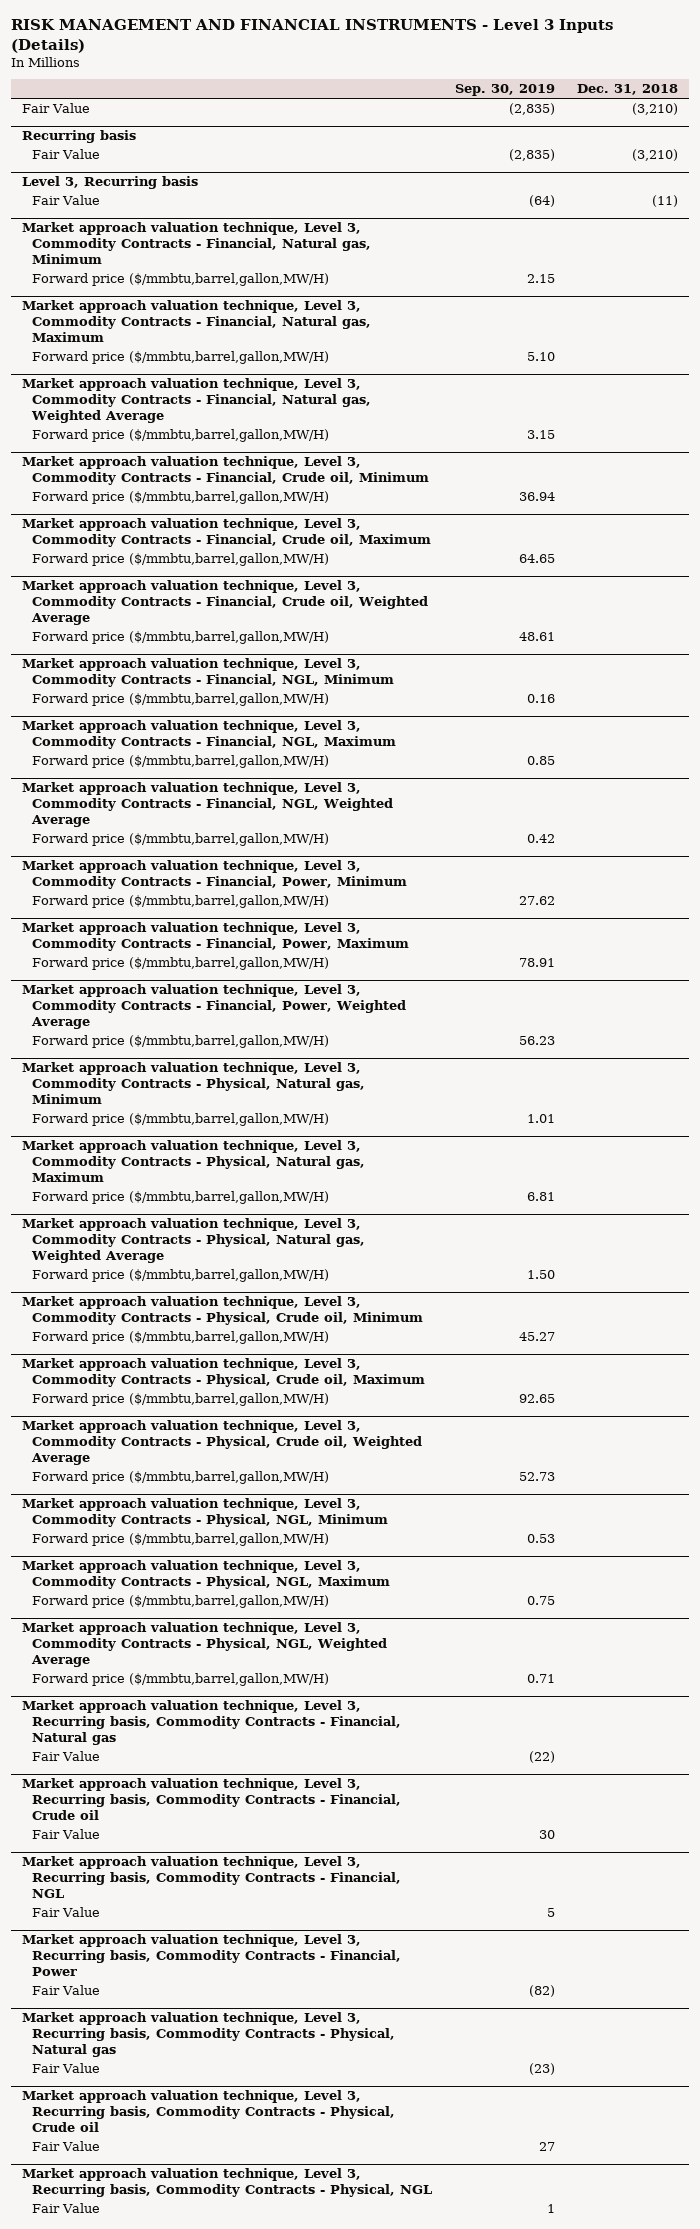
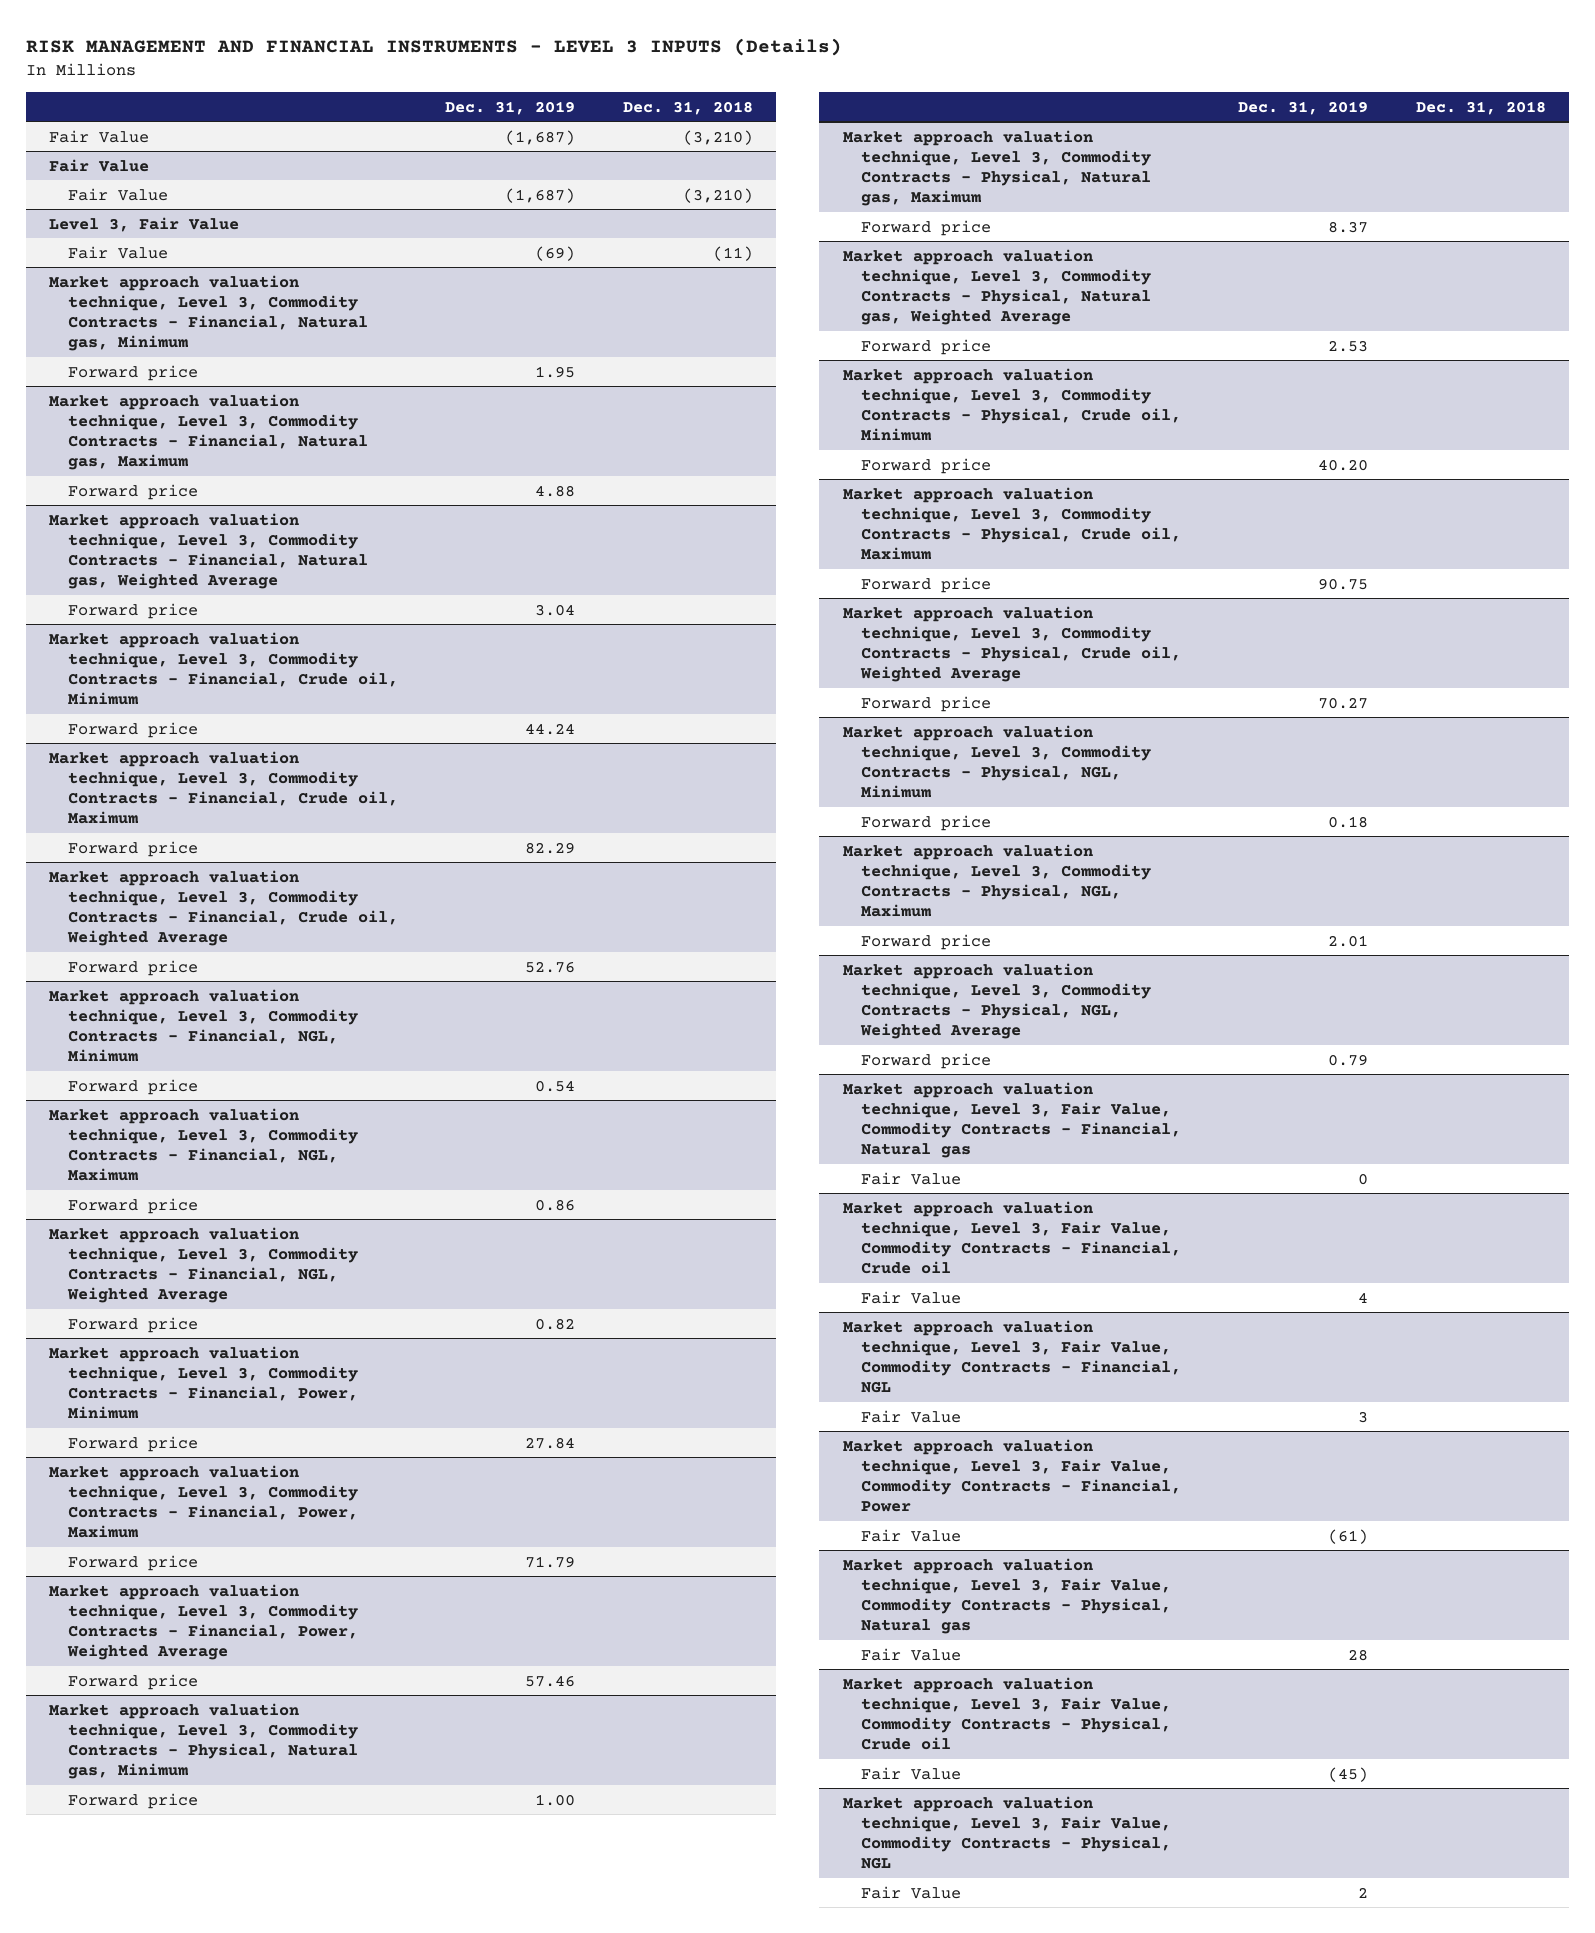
[10,19,613,53] RISK MANAGEMENT AND FINANCIAL INSTRUMENTS - Level 3 Inputs (Details) -> [25,38,842,57] RISK MANAGEMENT AND FINANCIAL INSTRUMENTS - LEVEL 3 INPUTS (Details)
[454,84,555,97] Sep. 30, 2019 -> none
none -> [445,100,576,115] Dec. 31, 2019
[22,130,137,144] Recurring basis -> [49,158,150,172] Fair Value
[22,176,199,190] Level 3, Recurring basis -> [49,216,240,232] Level 3, Fair Value
[32,273,330,287] Forward price ($/mmbtu,barrel,gallon,MW/H) -> [67,364,198,381] Forward price
[32,351,330,365] Forward price ($/mmbtu,barrel,gallon,MW/H) -> [67,483,198,500] Forward price
[32,429,330,443] Forward price ($/mmbtu,barrel,gallon,MW/H) -> [67,602,198,619] Forward price
[32,491,330,505] Forward price ($/mmbtu,barrel,gallon,MW/H) -> [67,721,198,738] Forward price
[32,553,330,567] Forward price ($/mmbtu,barrel,gallon,MW/H) -> [67,840,198,857] Forward price
[32,631,330,645] Forward price ($/mmbtu,barrel,gallon,MW/H) -> [67,959,198,976] Forward price
[32,693,330,707] Forward price ($/mmbtu,barrel,gallon,MW/H) -> [67,1078,198,1095] Forward price
[32,755,330,769] Forward price ($/mmbtu,barrel,gallon,MW/H) -> [67,1197,198,1214] Forward price
[32,833,330,847] Forward price ($/mmbtu,barrel,gallon,MW/H) -> [67,1316,198,1333] Forward price
[32,895,330,909] Forward price ($/mmbtu,barrel,gallon,MW/H) -> [67,1435,198,1452] Forward price
[32,957,330,971] Forward price ($/mmbtu,barrel,gallon,MW/H) -> [67,1554,198,1571] Forward price
[32,1035,330,1049] Forward price ($/mmbtu,barrel,gallon,MW/H) -> [67,1673,198,1690] Forward price
[32,1113,330,1127] Forward price ($/mmbtu,barrel,gallon,MW/H) -> [67,1792,198,1809] Forward price
[32,1191,330,1205] Forward price ($/mmbtu,barrel,gallon,MW/H) -> [860,219,991,236] Forward price
[32,1269,330,1283] Forward price ($/mmbtu,barrel,gallon,MW/H) -> [860,338,991,355] Forward price
[32,1331,330,1345] Forward price ($/mmbtu,barrel,gallon,MW/H) -> [860,457,991,474] Forward price
[32,1393,330,1407] Forward price ($/mmbtu,barrel,gallon,MW/H) -> [860,576,991,593] Forward price
[32,1471,330,1485] Forward price ($/mmbtu,barrel,gallon,MW/H) -> [860,695,991,712] Forward price
[32,1533,330,1547] Forward price ($/mmbtu,barrel,gallon,MW/H) -> [860,814,991,831] Forward price
[32,1595,330,1609] Forward price ($/mmbtu,barrel,gallon,MW/H) -> [860,933,991,950] Forward price
[32,1673,330,1687] Forward price ($/mmbtu,barrel,gallon,MW/H) -> [860,1052,991,1069] Forward price
[22,1700,402,1746] Market approach valuation technique, Level 3, Recurring basis, Commodity Contracts - Financial, Natural gas -> [842,1081,1181,1159] Market approach valuation technique, Level 3, Fair Value, Commodity Contracts - Financial, Natural gas
[22,1778,402,1821] Market approach valuation technique, Level 3, Recurring basis, Commodity Contracts - Financial, Crude oil -> [842,1200,1181,1275] Market approach valuation technique, Level 3, Fair Value, Commodity Contracts - Financial, Crude oil
[22,1856,402,1899] Market approach valuation technique, Level 3, Recurring basis, Commodity Contracts - Financial, NGL -> [842,1319,1181,1394] Market approach valuation technique, Level 3, Fair Value, Commodity Contracts - Financial, NGL
[22,1934,402,1977] Market approach valuation technique, Level 3, Recurring basis, Commodity Contracts - Financial, Power -> [842,1438,1181,1513] Market approach valuation technique, Level 3, Fair Value, Commodity Contracts - Financial, Power
[22,2012,396,2058] Market approach valuation technique, Level 3, Recurring basis, Commodity Contracts - Physical, Natural gas -> [842,1557,1171,1635] Market approach valuation technique, Level 3, Fair Value, Commodity Contracts - Physical, Natural gas
[22,2090,396,2133] Market approach valuation technique, Level 3, Recurring basis, Commodity Contracts - Physical, Crude oil -> [842,1676,1171,1751] Market approach valuation technique, Level 3, Fair Value, Commodity Contracts - Physical, Crude oil
[22,2168,433,2198] Market approach valuation technique, Level 3, Recurring basis, Commodity Contracts - Physical, NGL -> [842,1795,1171,1870] Market approach valuation technique, Level 3, Fair Value, Commodity Contracts - Physical, NGL

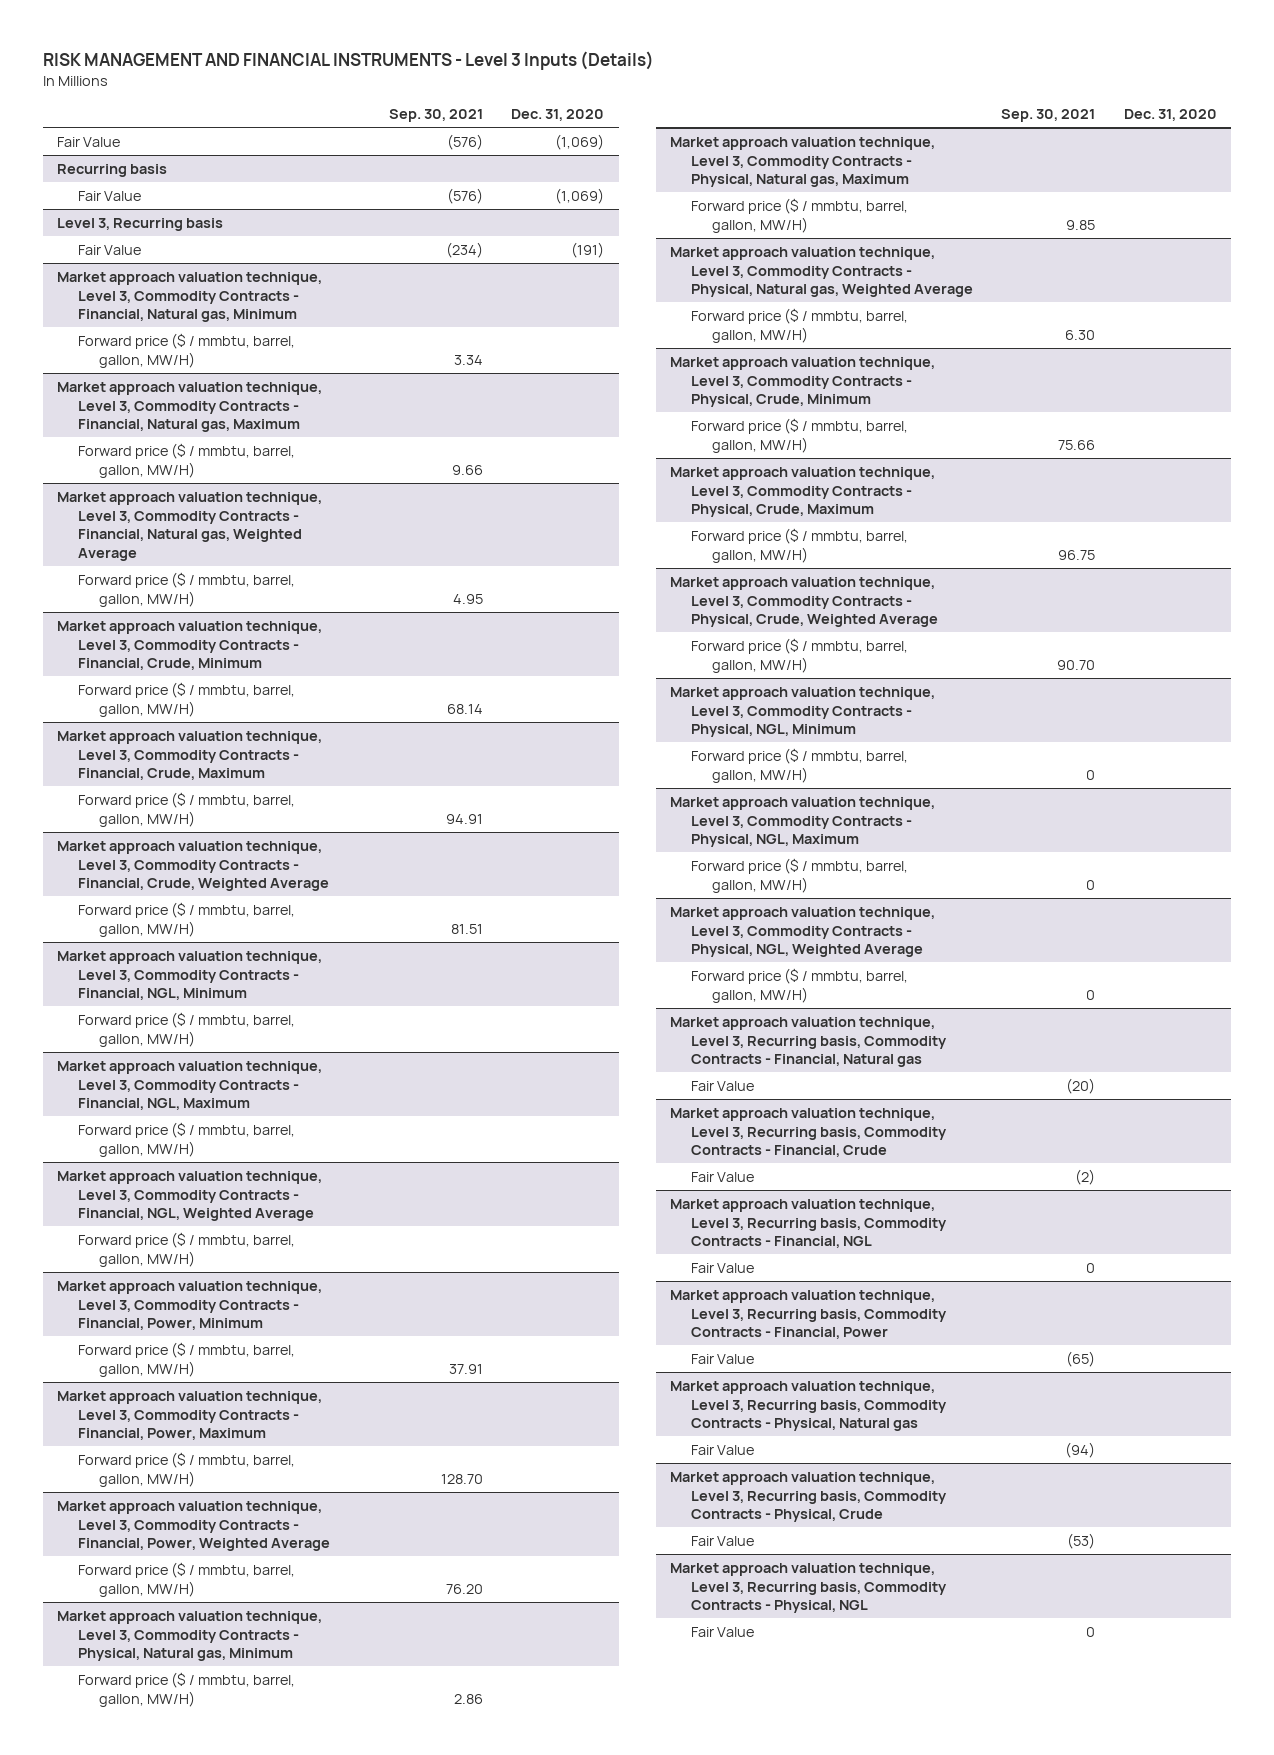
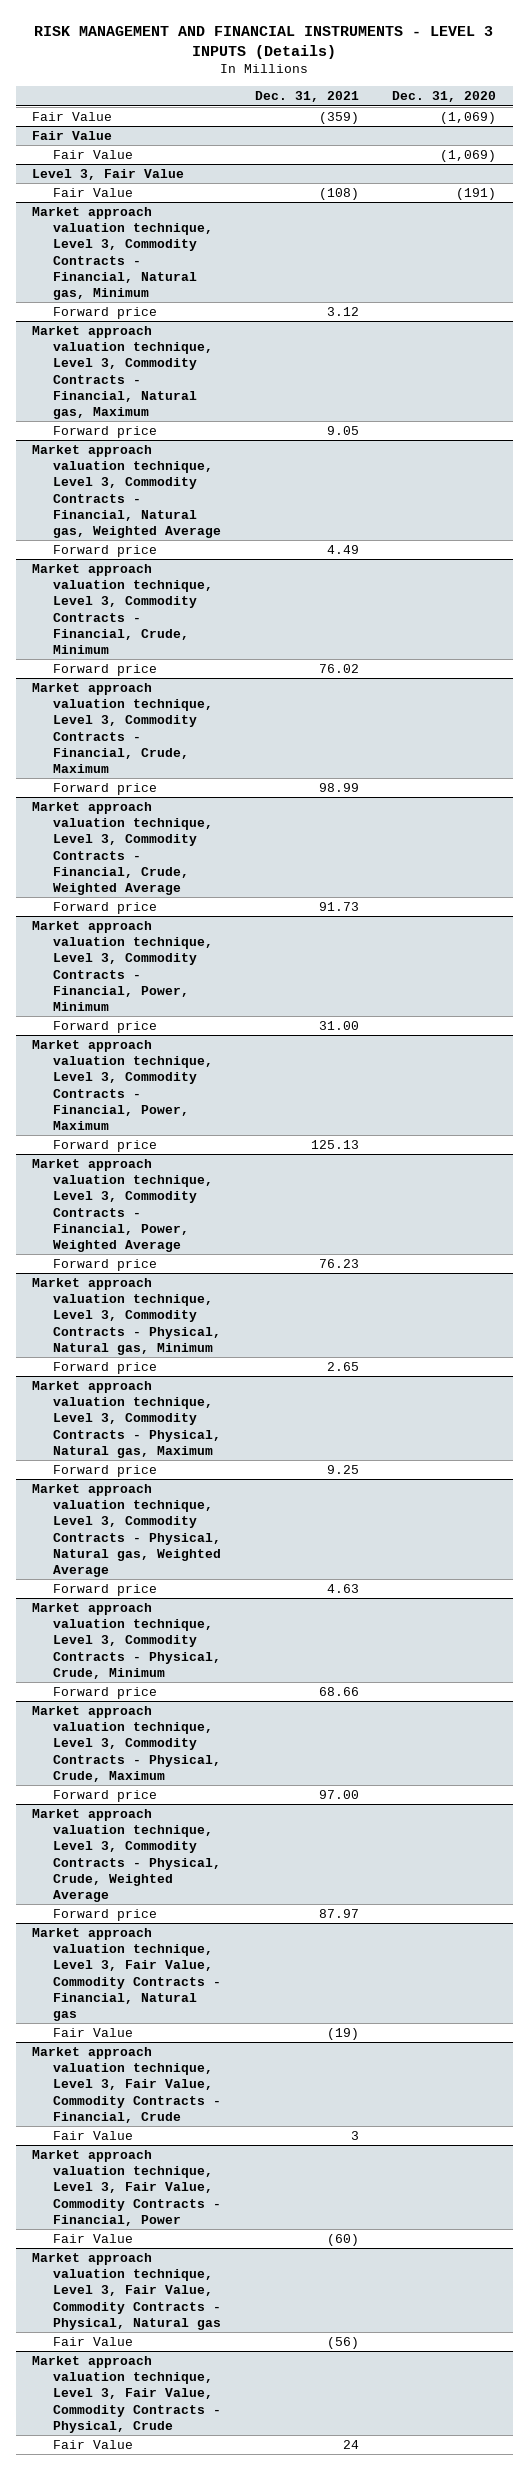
[42,50,654,70] RISK MANAGEMENT AND FINANCIAL INSTRUMENTS - Level 3 Inputs (Details) -> [34,25,494,59] RISK MANAGEMENT AND FINANCIAL INSTRUMENTS - LEVEL 3 INPUTS (Details)
[388,109,483,123] Sep. 30, 2021 -> none
none -> [254,91,359,103] Dec. 31, 2021
[57,163,168,177] Recurring basis -> [32,130,113,140] Fair Value
[57,217,224,231] Level 3, Recurring basis -> [32,168,185,180] Level 3, Fair Value
[78,332,296,368] Forward price ($ / mmbtu, barrel, gallon, MW/H) -> [53,306,158,319] Forward price
[78,442,296,478] Forward price ($ / mmbtu, barrel, gallon, MW/H) -> [53,425,158,438] Forward price
[78,571,296,607] Forward price ($ / mmbtu, barrel, gallon, MW/H) -> [53,544,158,557] Forward price
[78,681,296,717] Forward price ($ / mmbtu, barrel, gallon, MW/H) -> [53,663,158,676] Forward price
[78,791,296,827] Forward price ($ / mmbtu, barrel, gallon, MW/H) -> [53,782,158,795] Forward price
[57,950,323,1001] Market approach valuation technique, Level 3, Commodity Contracts - Financial, NGL, Minimum -> none
[78,1011,296,1047] Forward price ($ / mmbtu, barrel, gallon, MW/H) -> none
[57,1060,323,1111] Market approach valuation technique, Level 3, Commodity Contracts - Financial, NGL, Maximum -> none
[78,1121,296,1157] Forward price ($ / mmbtu, barrel, gallon, MW/H) -> none
[57,1170,323,1222] Market approach valuation technique, Level 3, Commodity Contracts - Financial, NGL, Weighted Average -> none
[78,1231,296,1267] Forward price ($ / mmbtu, barrel, gallon, MW/H) -> none
[78,901,296,937] Forward price ($ / mmbtu, barrel, gallon, MW/H) -> [53,901,158,914] Forward price
[78,1341,296,1377] Forward price ($ / mmbtu, barrel, gallon, MW/H) -> [53,1020,158,1033] Forward price
[78,1451,296,1487] Forward price ($ / mmbtu, barrel, gallon, MW/H) -> [53,1139,158,1152] Forward price
[78,1561,296,1597] Forward price ($ / mmbtu, barrel, gallon, MW/H) -> [53,1258,158,1271] Forward price
[78,1671,296,1707] Forward price ($ / mmbtu, barrel, gallon, MW/H) -> [53,1361,158,1374] Forward price
[690,197,908,233] Forward price ($ / mmbtu, barrel, gallon, MW/H) -> [53,1464,158,1477] Forward price
[690,307,908,343] Forward price ($ / mmbtu, barrel, gallon, MW/H) -> [53,1583,158,1596] Forward price
[690,417,908,453] Forward price ($ / mmbtu, barrel, gallon, MW/H) -> [53,1686,158,1699] Forward price
[690,527,908,563] Forward price ($ / mmbtu, barrel, gallon, MW/H) -> [53,1789,158,1802] Forward price
[669,686,935,738] Market approach valuation technique, Level 3, Commodity Contracts - Physical, NGL, Minimum -> none
[690,747,908,783] Forward price ($ / mmbtu, barrel, gallon, MW/H) -> none
[669,796,935,848] Market approach valuation technique, Level 3, Commodity Contracts - Physical, NGL, Maximum -> none
[690,857,908,893] Forward price ($ / mmbtu, barrel, gallon, MW/H) -> none
[669,906,935,958] Market approach valuation technique, Level 3, Commodity Contracts - Physical, NGL, Weighted Average -> none
[690,967,908,1003] Forward price ($ / mmbtu, barrel, gallon, MW/H) -> none
[690,637,908,673] Forward price ($ / mmbtu, barrel, gallon, MW/H) -> [53,1908,158,1921] Forward price
[669,1016,947,1068] Market approach valuation technique, Level 3, Recurring basis, Commodity Contracts - Financial, Natural gas -> [32,1927,222,2021] Market approach valuation technique, Level 3, Fair Value, Commodity Contracts - Financial, Natural gas
[669,1107,947,1158] Market approach valuation technique, Level 3, Recurring basis, Commodity Contracts - Financial, Crude -> [32,2046,222,2123] Market approach valuation technique, Level 3, Fair Value, Commodity Contracts - Financial, Crude
[669,1198,947,1249] Market approach valuation technique, Level 3, Recurring basis, Commodity Contracts - Financial, NGL -> none
[690,1262,754,1273] Fair Value -> none
[669,1289,947,1340] Market approach valuation technique, Level 3, Recurring basis, Commodity Contracts - Financial, Power -> [32,2149,222,2226] Market approach valuation technique, Level 3, Fair Value, Commodity Contracts - Financial, Power
[669,1380,947,1432] Market approach valuation technique, Level 3, Recurring basis, Commodity Contracts - Physical, Natural gas -> [32,2252,222,2330] Market approach valuation technique, Level 3, Fair Value, Commodity Contracts - Physical, Natural gas
[669,1471,947,1523] Market approach valuation technique, Level 3, Recurring basis, Commodity Contracts - Physical, Crude -> [32,2355,222,2433] Market approach valuation technique, Level 3, Fair Value, Commodity Contracts - Physical, Crude
[669,1562,947,1614] Market approach valuation technique, Level 3, Recurring basis, Commodity Contracts - Physical, NGL -> none
[690,1626,754,1637] Fair Value -> none

